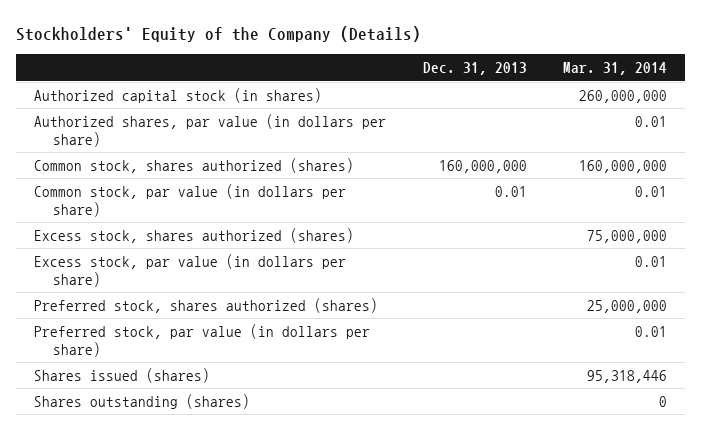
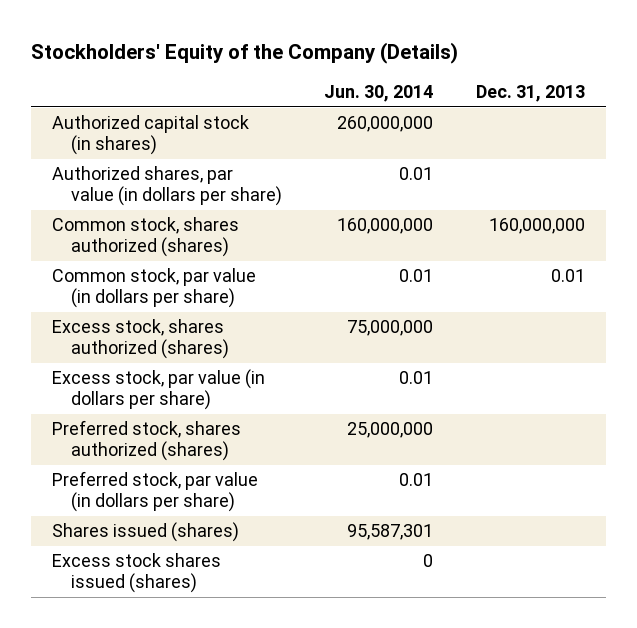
[562,62,667,76] Mar. 31, 2014 -> none
none -> [324,84,434,102] Jun. 30, 2014
[34,394,251,410] Shares outstanding (shares) -> [52,553,222,593] Excess stock shares issued (shares)

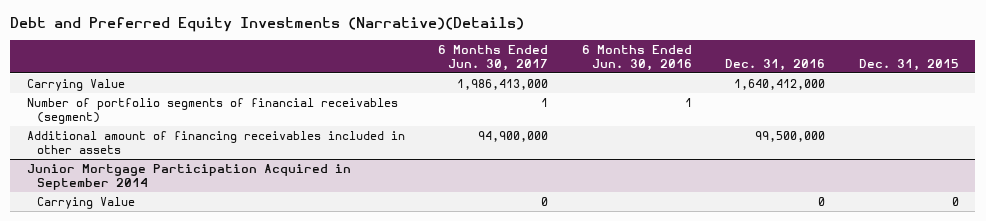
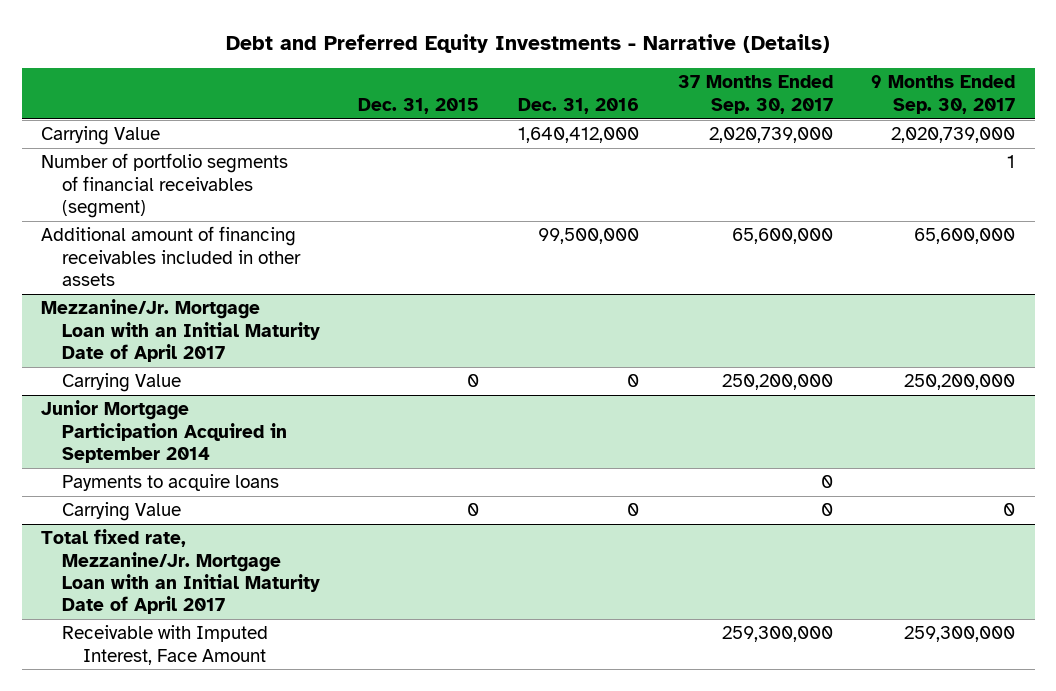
[10,17,525,33] Debt and Preferred Equity Investments (Narrative)(Details) -> [226,33,831,53] Debt and Preferred Equity Investments - Narrative (Details)
[438,44,549,71] 6 Months Ended Jun. 30, 2017 -> none
[581,44,692,71] 6 Months Ended Jun. 30, 2016 -> none
none -> [677,75,833,114] 37 Months Ended Sep. 30, 2017
none -> [871,75,1016,114] 9 Months Ended Sep. 30, 2017
none -> [40,299,320,362] Mezzanine/Jr. Mortgage Loan with an Initial Maturity Date of April 2017
none -> [61,373,181,393] Carrying Value
none -> [61,474,279,492] Payments to acquire loans
none -> [40,529,320,615] Total fixed rate, Mezzanine/Jr. Mortgage Loan with an Initial Maturity Date of April 2017
none -> [61,625,268,665] Receivable with Imputed Interest, Face Amount

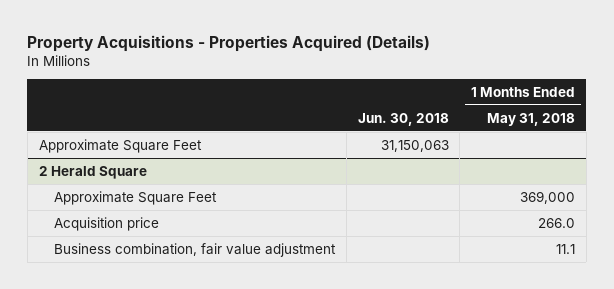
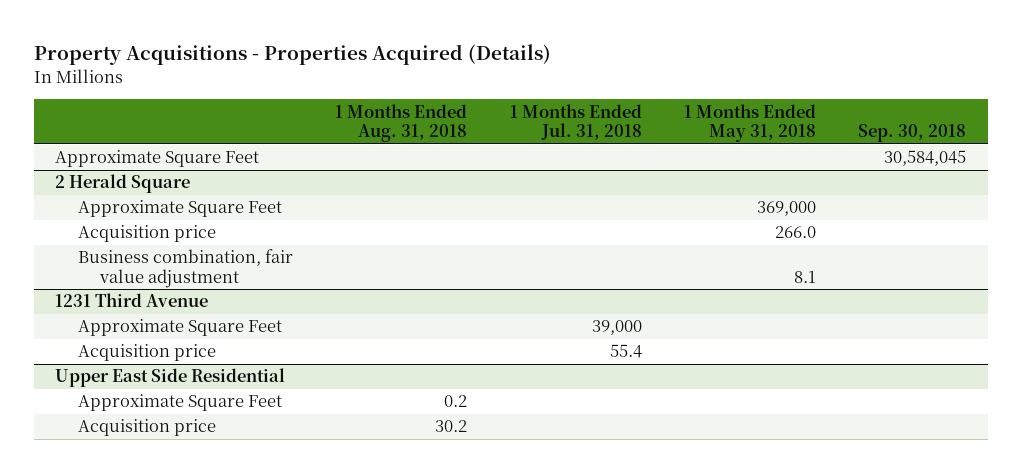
[357,112,449,126] Jun. 30, 2018 -> none
none -> [335,103,468,143] 1 Months Ended Aug. 31, 2018
none -> [509,103,642,141] 1 Months Ended Jul. 31, 2018
none -> [858,124,967,143] Sep. 30, 2018
[556,243,576,254] 11.1 -> [793,271,816,284] 8.1
none -> [55,293,209,308] 1231 Third Avenue
none -> [77,319,282,337] Approximate Square Feet
none -> [77,344,216,362] Acquisition price
none -> [55,368,286,388] Upper East Side Residential
none -> [77,394,282,412] Approximate Square Feet
none -> [77,419,216,437] Acquisition price

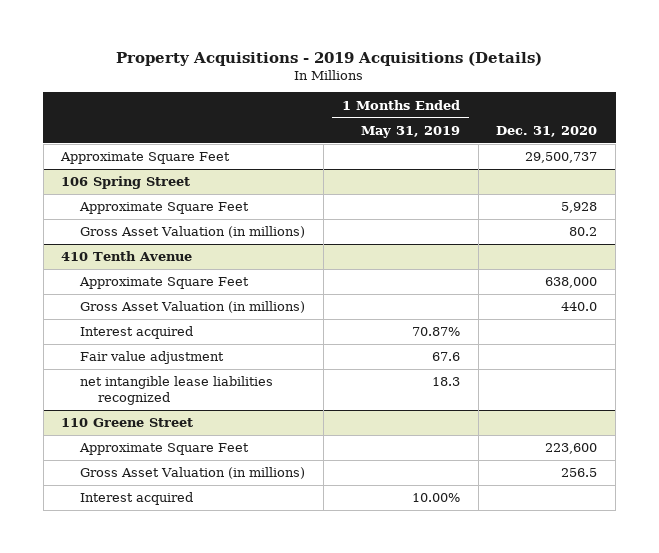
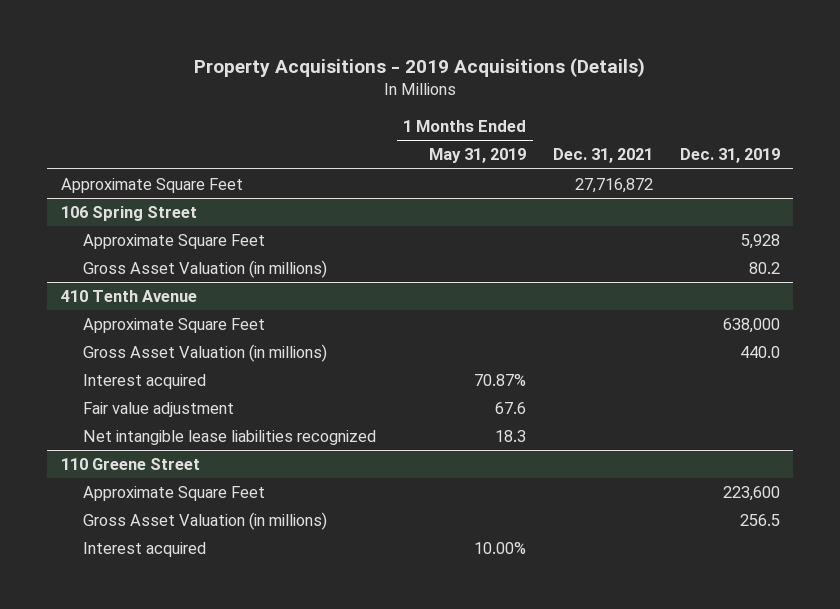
[496,125,598,137] Dec. 31, 2020 -> none
none -> [553,148,654,164] Dec. 31, 2021
none -> [679,148,780,164] Dec. 31, 2019
[79,376,273,406] net intangible lease liabilities recognized -> [83,430,377,446] Net intangible lease liabilities recognized

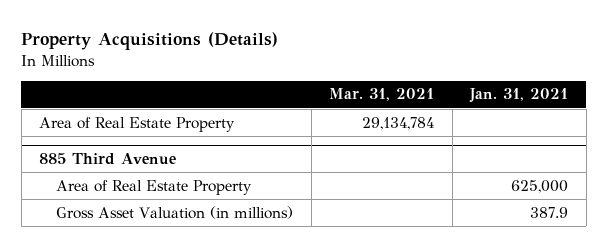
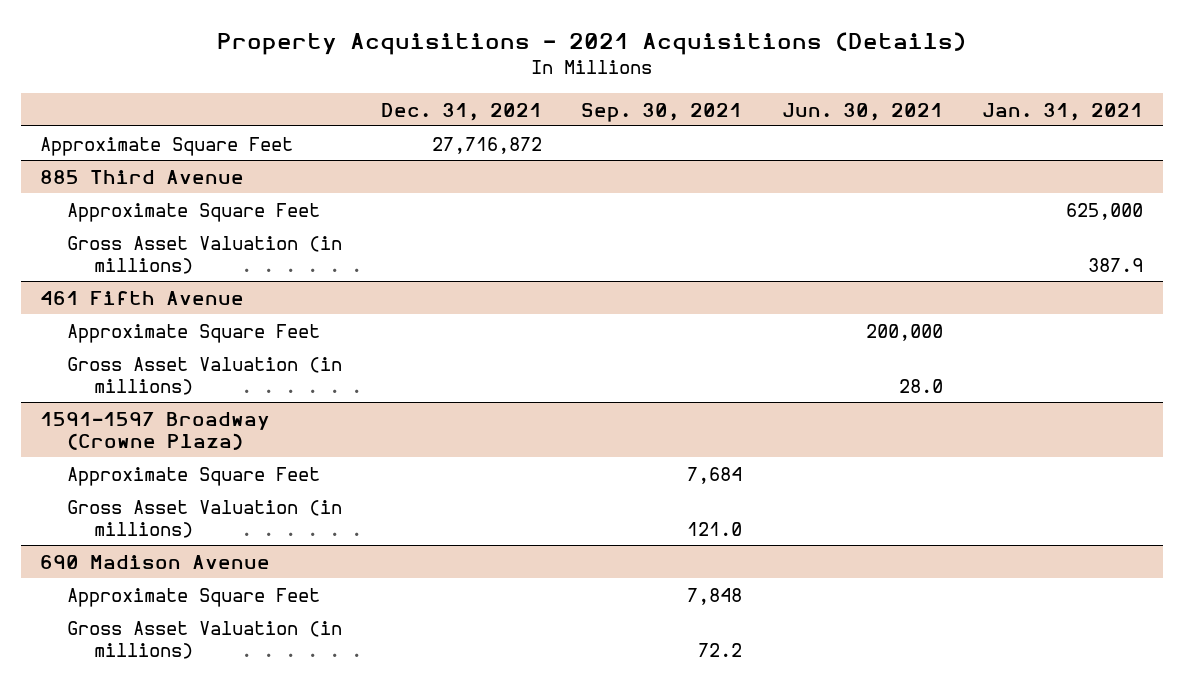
[21,31,279,50] Property Acquisitions (Details) -> [216,32,966,56] Property Acquisitions - 2021 Acquisitions (Details)
[329,88,435,102] Mar. 31, 2021 -> none
none -> [381,102,543,121] Dec. 31, 2021
none -> [581,102,743,122] Sep. 30, 2021
none -> [781,102,943,121] Jun. 30, 2021
[39,116,236,132] Area of Real Estate Property -> [40,136,294,156] Approximate Square Feet
[56,179,253,195] Area of Real Estate Property -> [66,202,320,222] Approximate Square Feet
none -> [40,290,245,305] 461 Fifth Avenue
none -> [66,323,320,343] Approximate Square Feet
none -> [66,356,342,395] Gross Asset Valuation (in millions)
none -> [40,411,271,450] 1591-1597 Broadway (Crowne Plaza)
none -> [66,466,320,486] Approximate Square Feet
none -> [66,499,342,538] Gross Asset Valuation (in millions)
none -> [40,554,271,569] 690 Madison Avenue
none -> [66,587,320,607] Approximate Square Feet
none -> [66,620,342,659] Gross Asset Valuation (in millions)

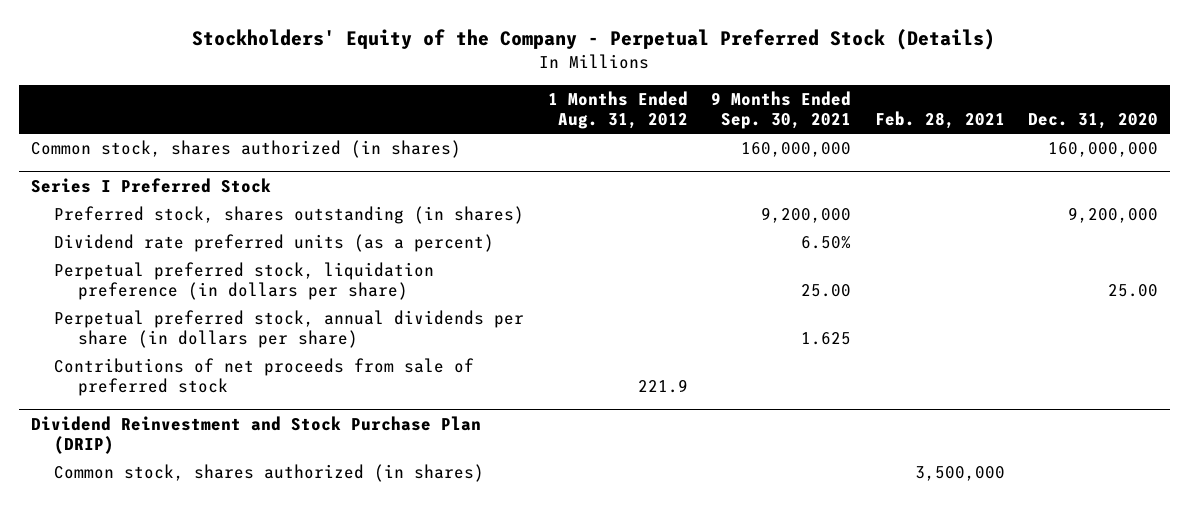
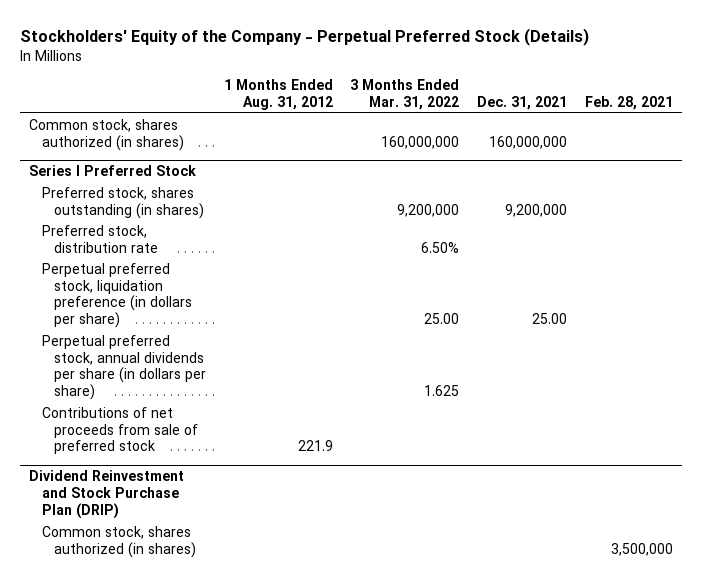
[711,91,852,129] 9 Months Ended Sep. 30, 2021 -> none
[1028,112,1159,129] Dec. 31, 2020 -> none
none -> [350,78,460,110] 3 Months Ended Mar. 31, 2022
none -> [477,95,568,110] Dec. 31, 2021
[54,234,495,253] Dividend rate preferred units (as a percent) -> [41,224,159,253] Preferred stock, distribution rate

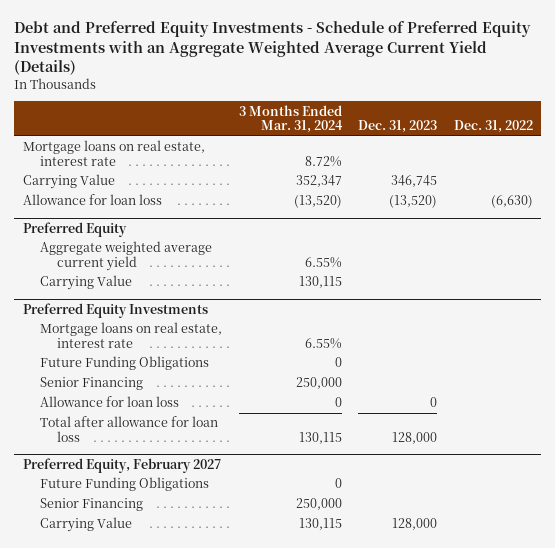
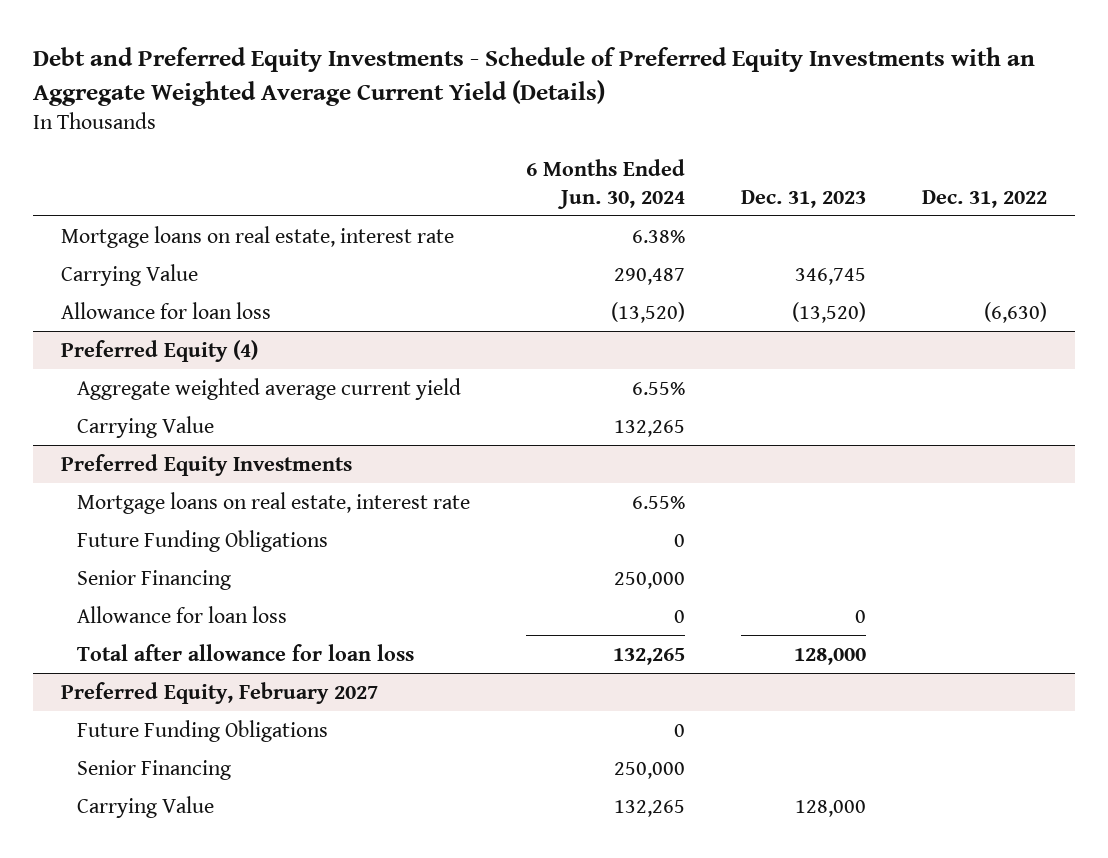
[238,104,343,134] 3 Months Ended Mar. 31, 2024 -> none
none -> [525,158,685,209] 6 Months Ended Jun. 30, 2024
[22,221,127,237] Preferred Equity -> [60,339,258,362] Preferred Equity (4)

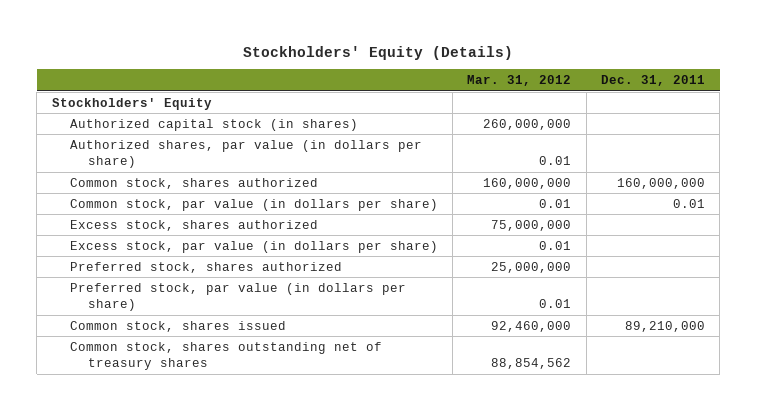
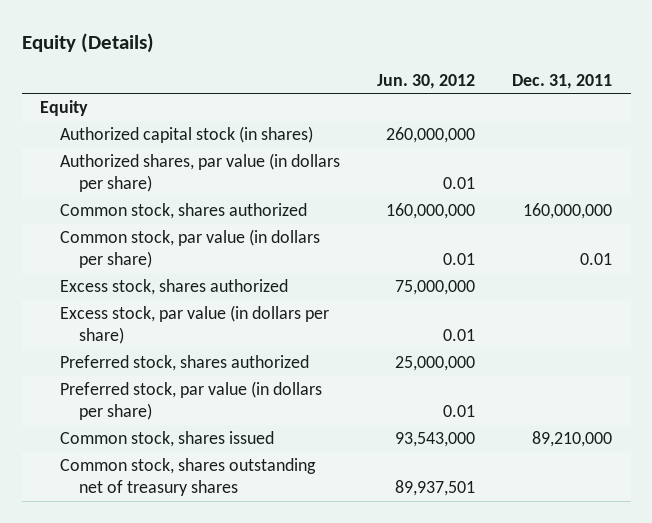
[243,45,514,60] Stockholders' Equity (Details) -> [21,32,154,53] Equity (Details)
[467,75,572,87] Mar. 31, 2012 -> none
none -> [376,73,475,89] Jun. 30, 2012
[51,97,212,110] Stockholders' Equity -> [40,100,89,117] Equity

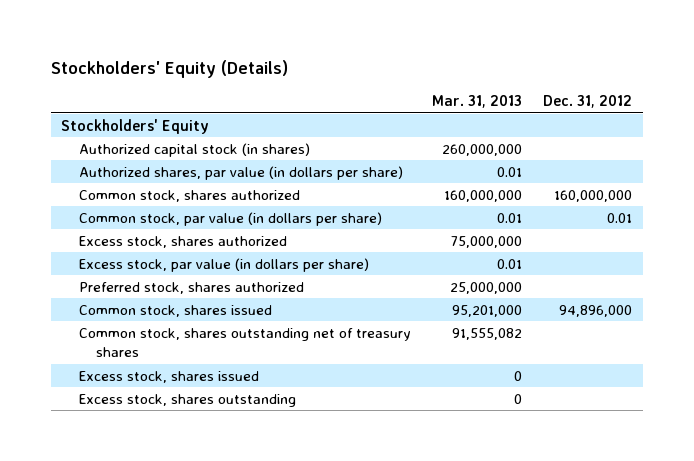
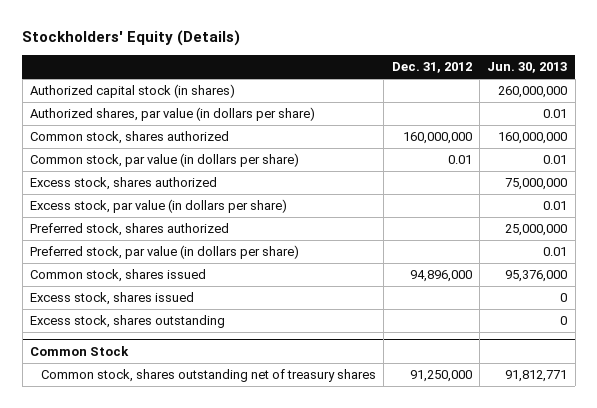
[432,95,523,109] Mar. 31, 2013 -> none
none -> [487,62,568,74] Jun. 30, 2013
[61,118,210,134] Stockholders' Equity -> none
none -> [30,245,300,260] Preferred stock, par value (in dollars per share)
[78,327,411,358] Common stock, shares outstanding net of treasury shares -> none
none -> [30,345,130,356] Common Stock
none -> [40,369,376,383] Common stock, shares outstanding net of treasury shares

